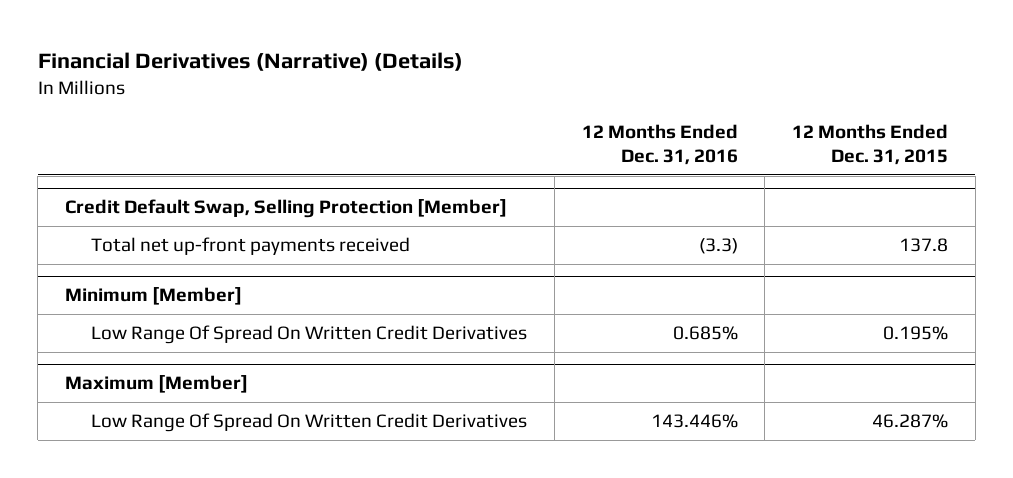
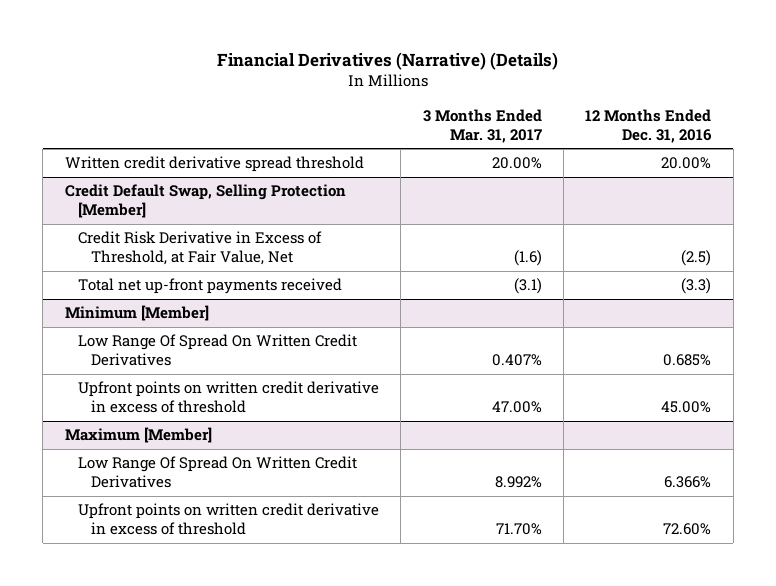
[792,123,949,165] 12 Months Ended Dec. 31, 2015 -> none
none -> [422,108,542,143] 3 Months Ended Mar. 31, 2017
none -> [64,156,364,173] Written credit derivative spread threshold
none -> [77,231,322,266] Credit Risk Derivative in Excess of Threshold, at Fair Value, Net
none -> [77,381,379,414] Upfront points on written credit derivative in excess of threshold
[650,414,738,429] 143.446% -> [664,476,712,489] 6.366%
none -> [77,503,379,536] Upfront points on written credit derivative in excess of threshold

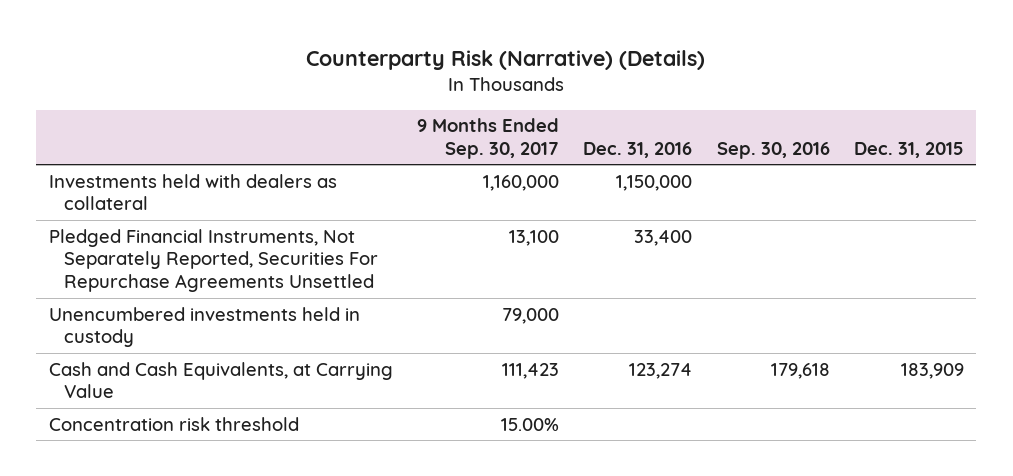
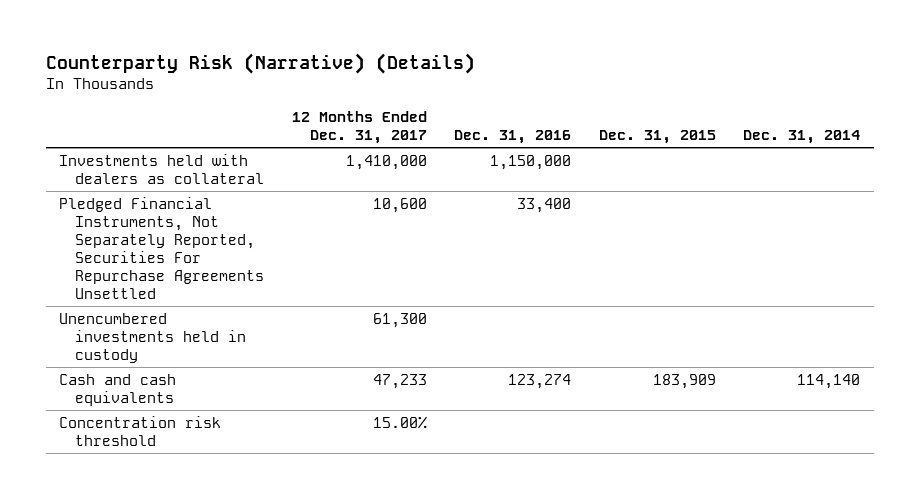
[417,118,560,160] 9 Months Ended Sep. 30, 2017 -> none
[716,142,830,160] Sep. 30, 2016 -> none
none -> [291,111,427,145] 12 Months Ended Dec. 31, 2017
none -> [743,130,861,145] Dec. 31, 2014
[48,361,393,399] Cash and Cash Equivalents, at Carrying Value -> [59,373,177,406] Cash and cash equivalents

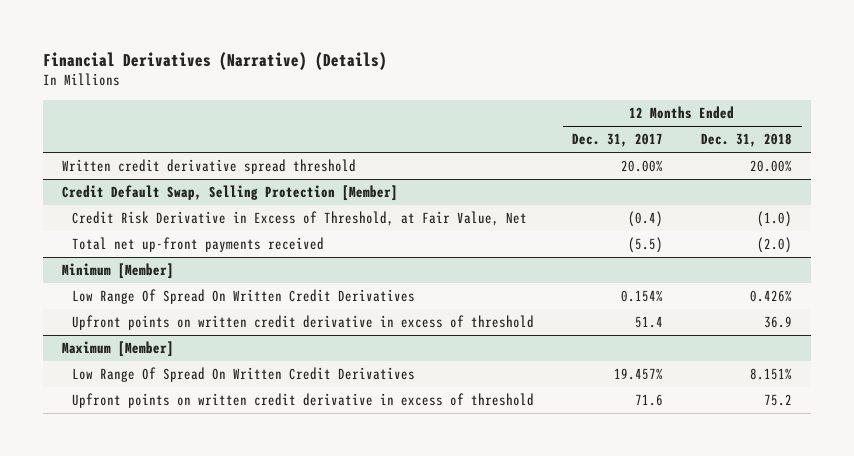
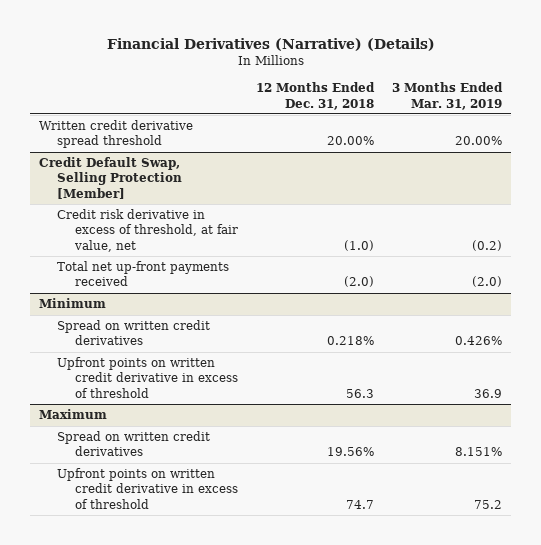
[572,133,664,148] Dec. 31, 2017 -> none
none -> [392,82,504,110] 3 Months Ended Mar. 31, 2019
[72,211,528,227] Credit Risk Derivative in Excess of Threshold, at Fair Value, Net -> [57,209,239,252] Credit risk derivative in excess of threshold, at fair value, net
[61,263,174,280] Minimum [Member] -> [38,298,106,309] Minimum
[72,289,416,305] Low Range Of Spread On Written Credit Derivatives -> [57,320,211,346] Spread on written credit derivatives
[750,290,793,303] 0.426% -> [327,336,375,346] 0.218%
[764,316,793,329] 36.9 -> [346,388,375,398] 56.3
[61,341,174,358] Maximum [Member] -> [38,409,107,420] Maximum
[72,367,416,383] Low Range Of Spread On Written Credit Derivatives -> [57,431,211,457] Spread on written credit derivatives
[750,368,793,381] 8.151% -> [327,447,375,457] 19.56%
[764,394,793,407] 75.2 -> [346,499,375,509] 74.7

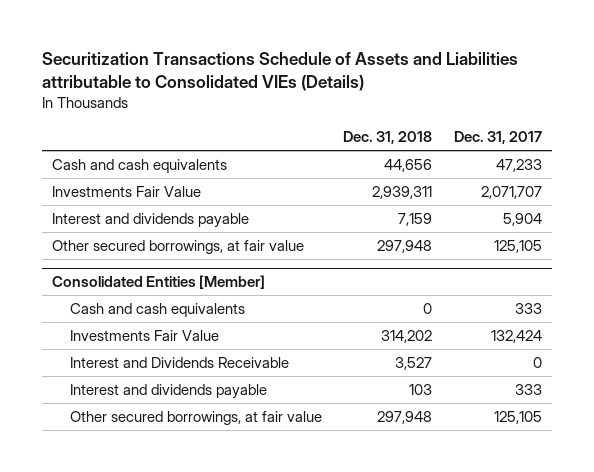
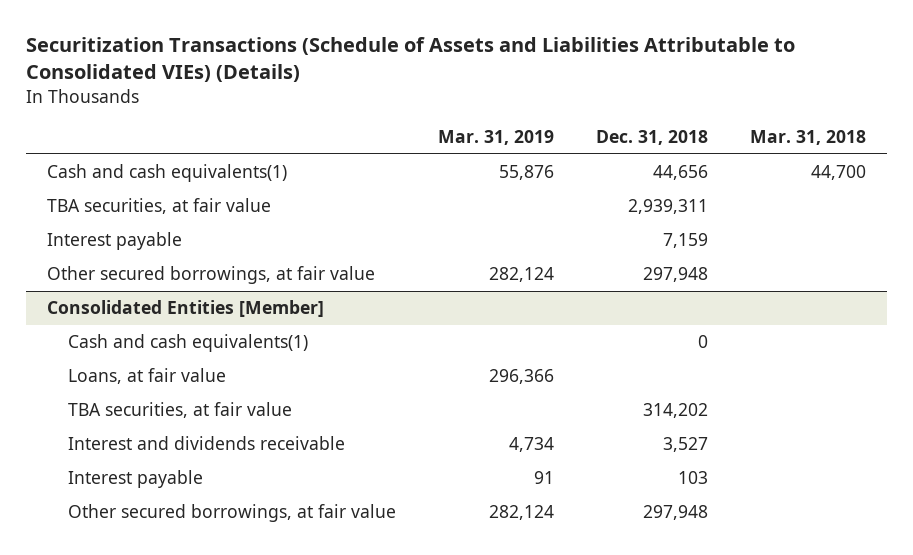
[41,51,518,91] Securitization Transactions Schedule of Assets and Liabilities attributable to Consolidated VIEs (Details) -> [25,37,795,83] Securitization Transactions (Schedule of Assets and Liabilities Attributable to Consolidated VIEs) (Details)
[453,130,542,144] Dec. 31, 2017 -> none
none -> [438,130,555,146] Mar. 31, 2019
none -> [750,130,867,146] Mar. 31, 2018
[52,158,228,173] Cash and cash equivalents -> [46,164,287,183] Cash and cash equivalents(1)
[52,185,202,197] Investments Fair Value -> [46,198,271,215] TBA securities, at fair value
[52,212,250,228] Interest and dividends payable -> [46,232,182,251] Interest payable
[69,302,245,317] Cash and cash equivalents -> [68,334,309,353] Cash and cash equivalents(1)
none -> [68,368,227,385] Loans, at fair value
[69,329,219,341] Investments Fair Value -> [68,402,293,419] TBA securities, at fair value
[69,356,289,368] Interest and Dividends Receivable -> [68,436,346,451] Interest and dividends receivable
[69,383,267,399] Interest and dividends payable -> [68,470,204,489] Interest payable

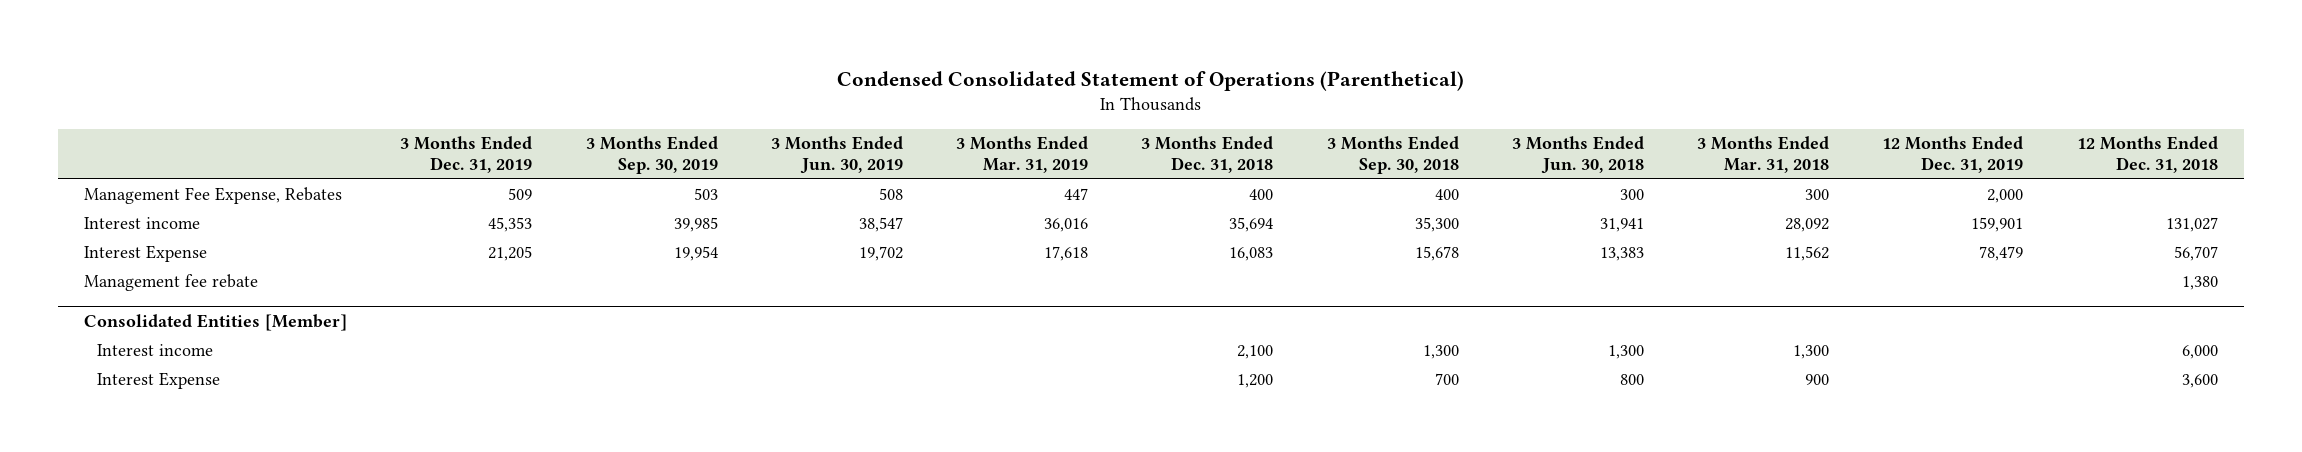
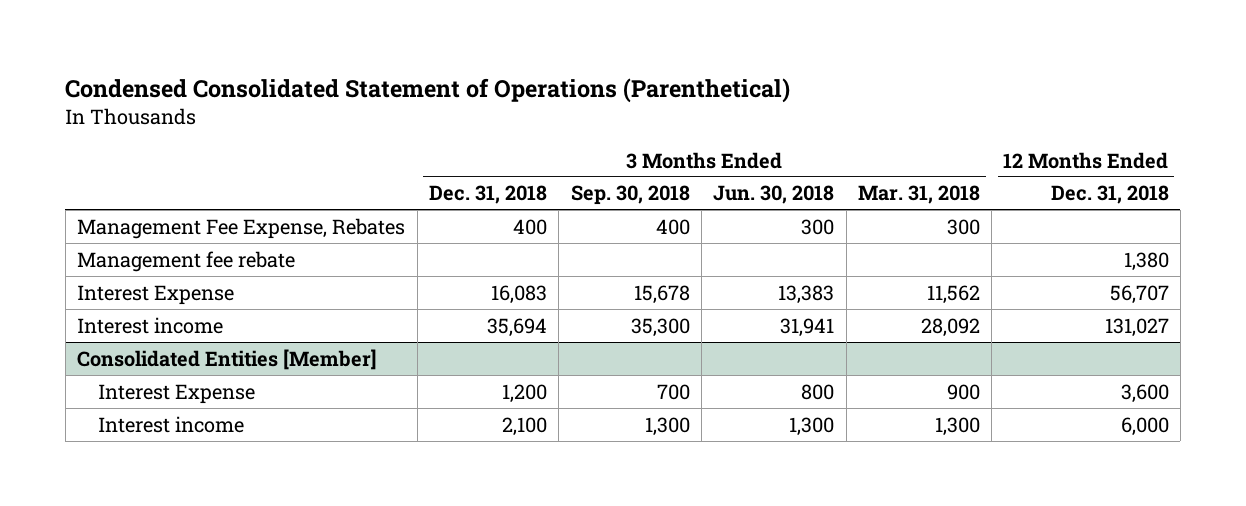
[400,135,533,174] 3 Months Ended Dec. 31, 2019 -> none
[585,135,718,175] 3 Months Ended Sep. 30, 2019 -> none
[770,135,903,175] 3 Months Ended Jun. 30, 2019 -> none
[956,135,1089,174] 3 Months Ended Mar. 31, 2019 -> none
[1882,135,2024,174] 12 Months Ended Dec. 31, 2019 -> none
[84,245,208,263] Interest Expense -> [77,284,235,305] Interest Expense
[84,217,201,230] Interest income -> [77,316,224,334] Interest income
[96,344,213,357] Interest income -> [97,415,244,433] Interest income

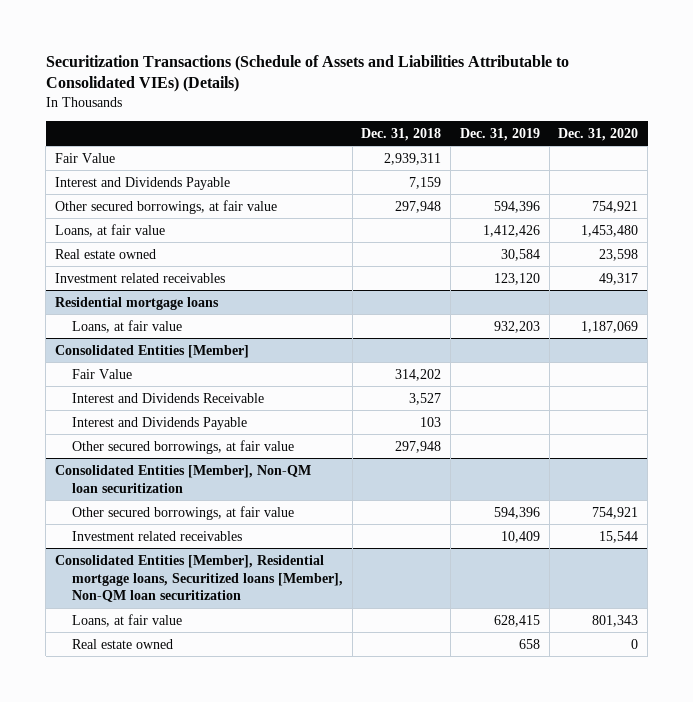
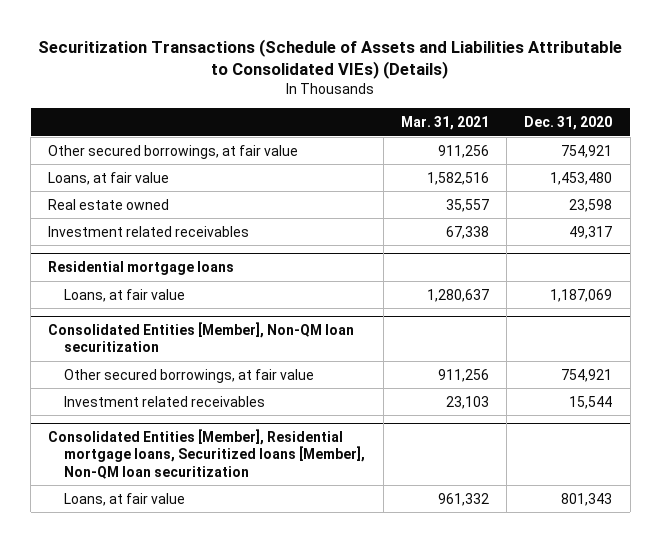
[361,127,442,141] Dec. 31, 2018 -> none
[459,127,540,141] Dec. 31, 2019 -> none
none -> [400,116,489,131] Mar. 31, 2021
[54,152,115,163] Fair Value -> none
[54,176,230,190] Interest and Dividends Payable -> none
[54,344,249,358] Consolidated Entities [Member] -> none
[72,368,133,379] Fair Value -> none
[72,392,265,403] Interest and Dividends Receivable -> none
[72,416,248,430] Interest and Dividends Payable -> none
[72,439,295,454] Other secured borrowings, at fair value -> none
[72,638,174,649] Real estate owned -> none

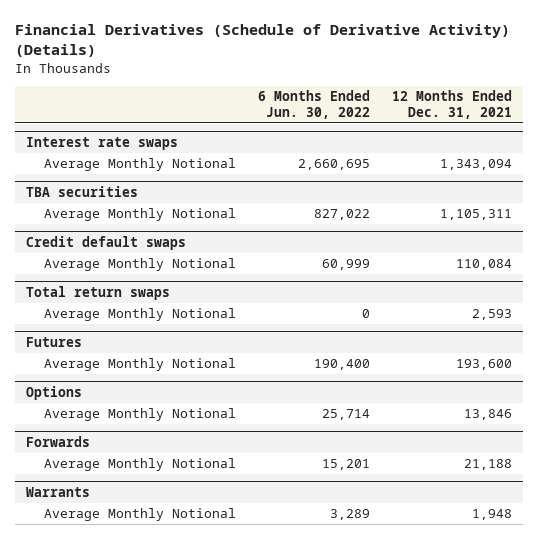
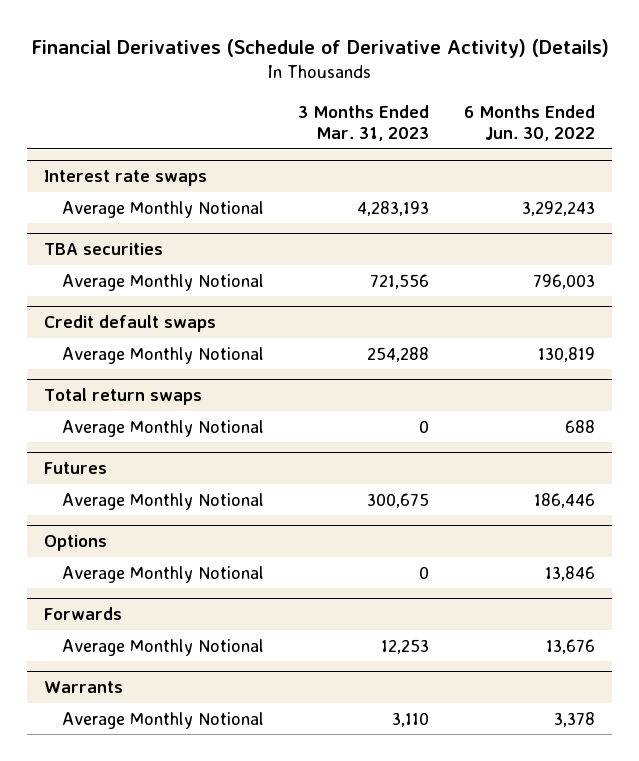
[392,89,513,119] 12 Months Ended Dec. 31, 2021 -> none
none -> [298,104,430,142] 3 Months Ended Mar. 31, 2023
[297,159,370,171] 2,660,695 -> [521,200,595,216] 3,292,243
[313,209,370,221] 827,022 -> [532,273,595,289] 796,003
[321,259,370,271] 60,999 -> [537,346,595,362] 130,819
[361,309,370,319] 0 -> [564,419,595,433] 688
[313,359,370,371] 190,400 -> [533,492,595,508] 186,446
[321,409,370,421] 25,714 -> [544,565,595,581] 13,846
[321,459,370,471] 15,201 -> [545,638,595,654] 13,676
[329,509,370,521] 3,289 -> [553,711,595,727] 3,378

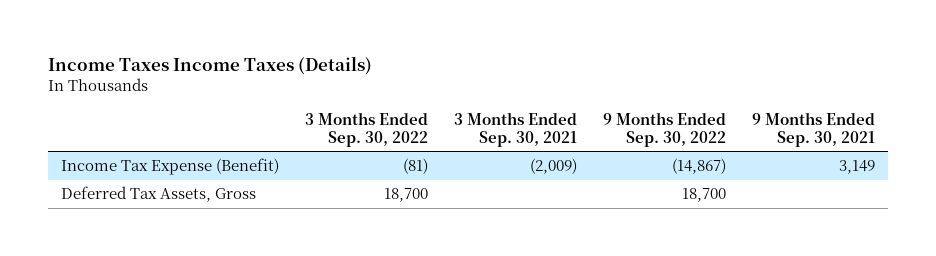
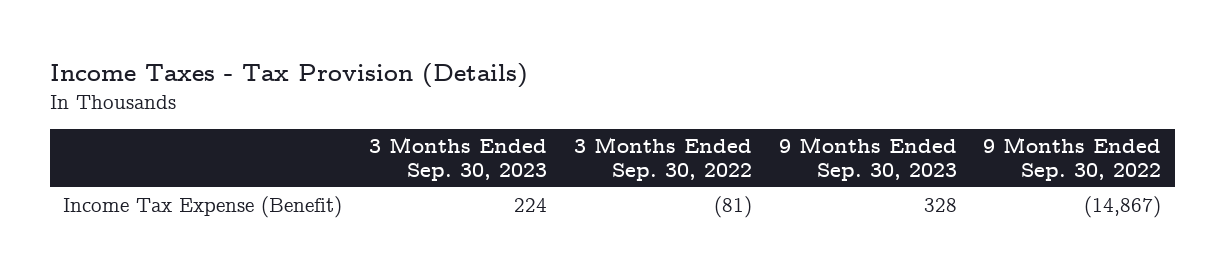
[47,55,372,75] Income Taxes Income Taxes (Details) -> [49,63,528,89] Income Taxes - Tax Provision (Details)
[453,112,577,148] 3 Months Ended Sep. 30, 2021 -> none
[751,112,875,148] 9 Months Ended Sep. 30, 2021 -> none
none -> [369,136,548,181] 3 Months Ended Sep. 30, 2023
none -> [778,136,957,181] 9 Months Ended Sep. 30, 2023
[60,186,256,203] Deferred Tax Assets, Gross -> none

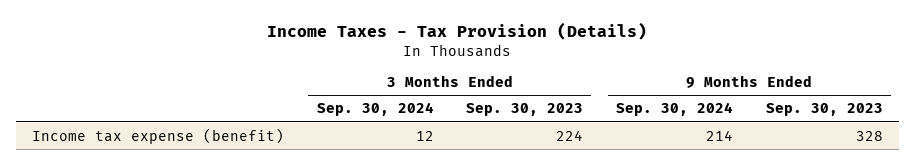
[573,136,752,181] 3 Months Ended Sep. 30, 2022 -> none
[983,136,1162,181] 9 Months Ended Sep. 30, 2022 -> none
none -> [316,102,434,117] Sep. 30, 2024
none -> [616,102,734,117] Sep. 30, 2024
[63,195,343,218] Income Tax Expense (Benefit) -> [31,127,284,144] Income tax expense (benefit)

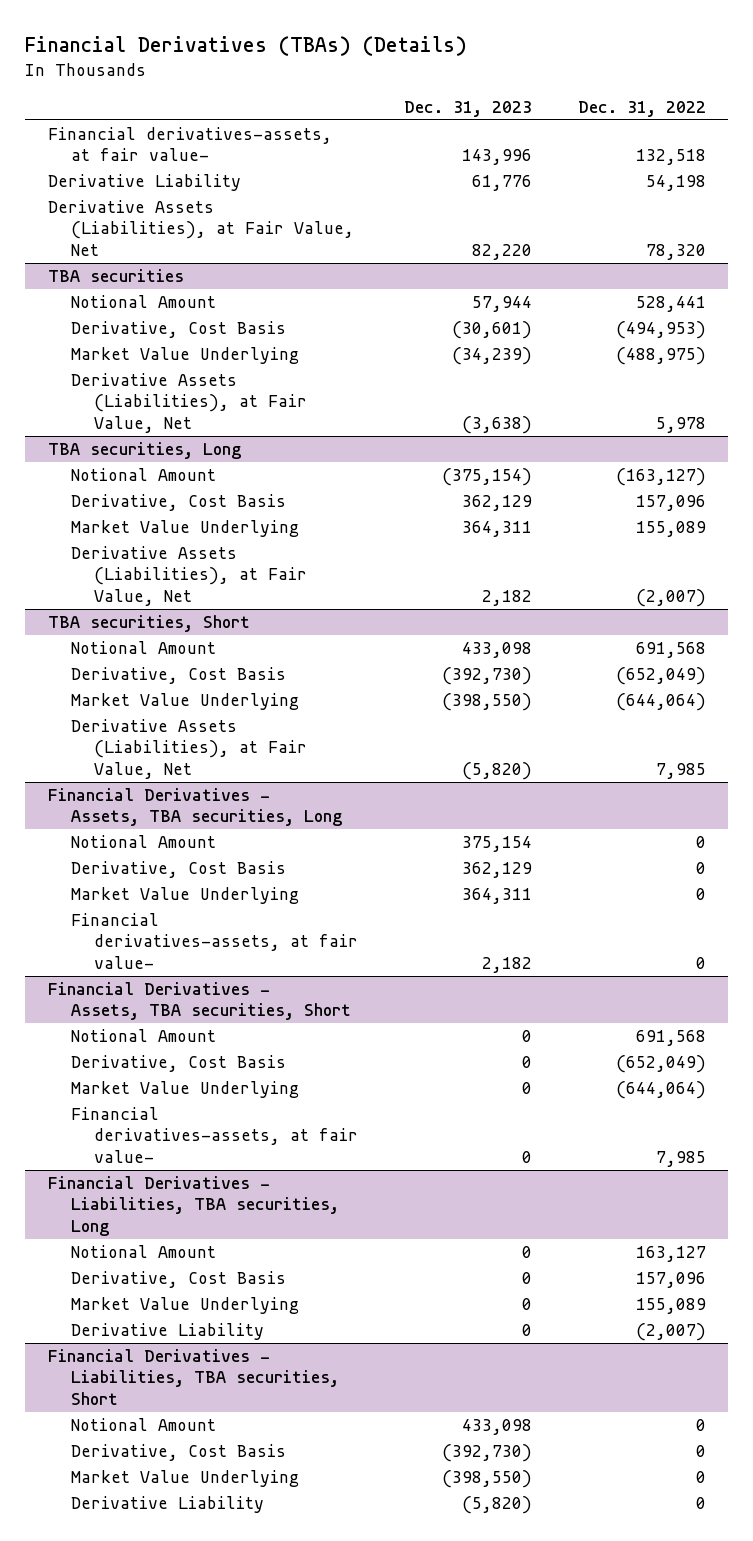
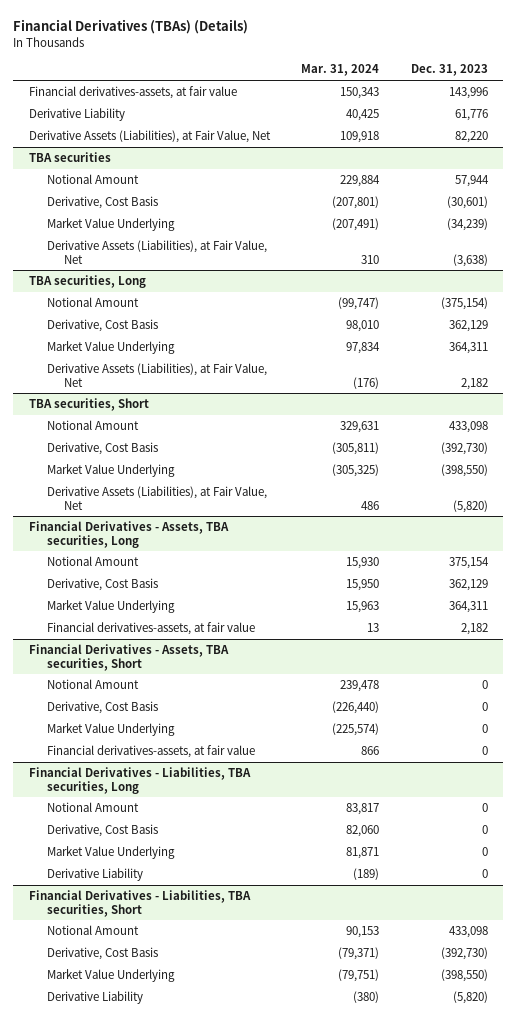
[577,100,706,117] Dec. 31, 2022 -> none
none -> [301,64,380,77] Mar. 31, 2024
[47,127,332,162] Financial derivatives-assets, at fair value- -> [28,86,237,100] Financial derivatives-assets, at fair value
[70,913,359,969] Financial derivatives-assets, at fair value- -> [46,622,255,636] Financial derivatives-assets, at fair value
[70,1107,359,1163] Financial derivatives-assets, at fair value- -> [46,745,255,759] Financial derivatives-assets, at fair value

